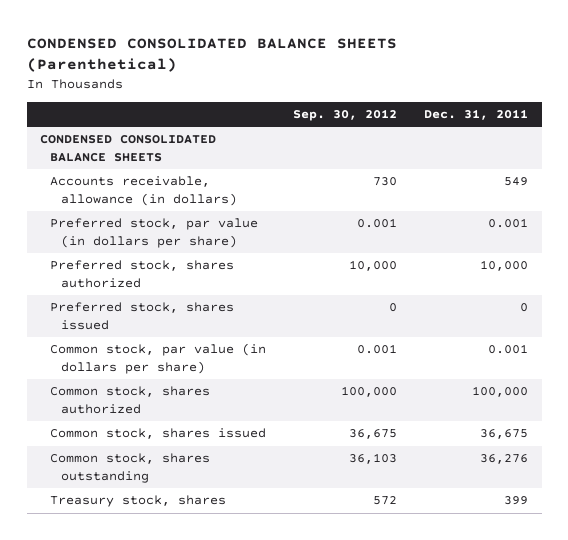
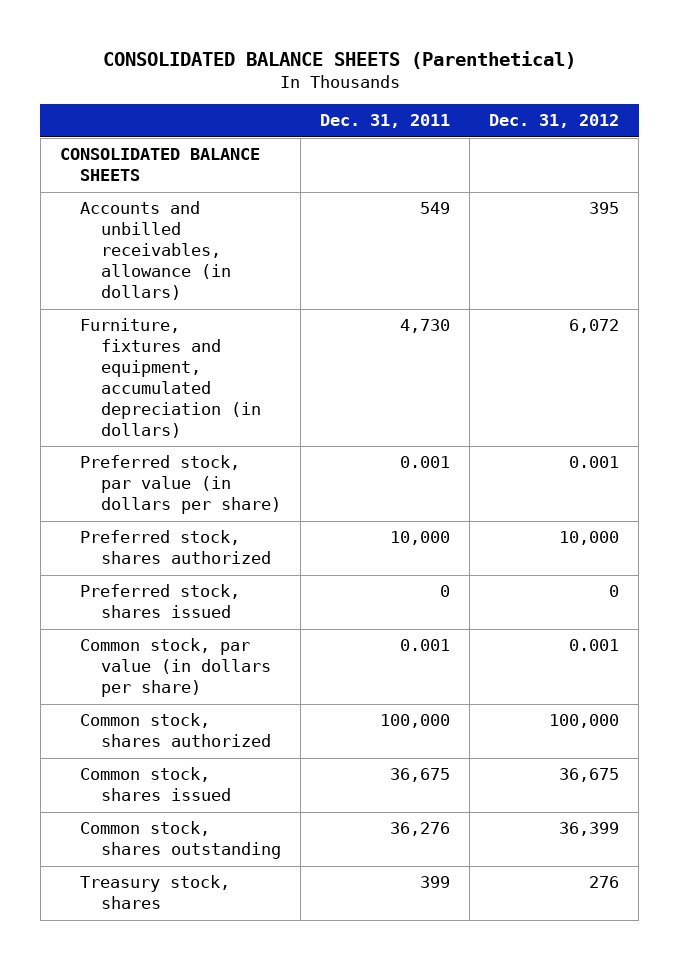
[26,37,397,73] CONDENSED CONSOLIDATED BALANCE SHEETS (Parenthetical) -> [102,50,576,69] CONSOLIDATED BALANCE SHEETS (Parenthetical)
[293,108,398,121] Sep. 30, 2012 -> none
none -> [489,114,620,129] Dec. 31, 2012
[40,135,217,162] CONDENSED CONSOLIDATED BALANCE SHEETS -> [59,148,260,182] CONSOLIDATED BALANCE SHEETS
[50,176,237,206] Accounts receivable, allowance (in dollars) -> [80,201,231,301] Accounts and unbilled receivables, allowance (in dollars)
none -> [80,318,261,438] Furniture, fixtures and equipment, accumulated depreciation (in dollars)

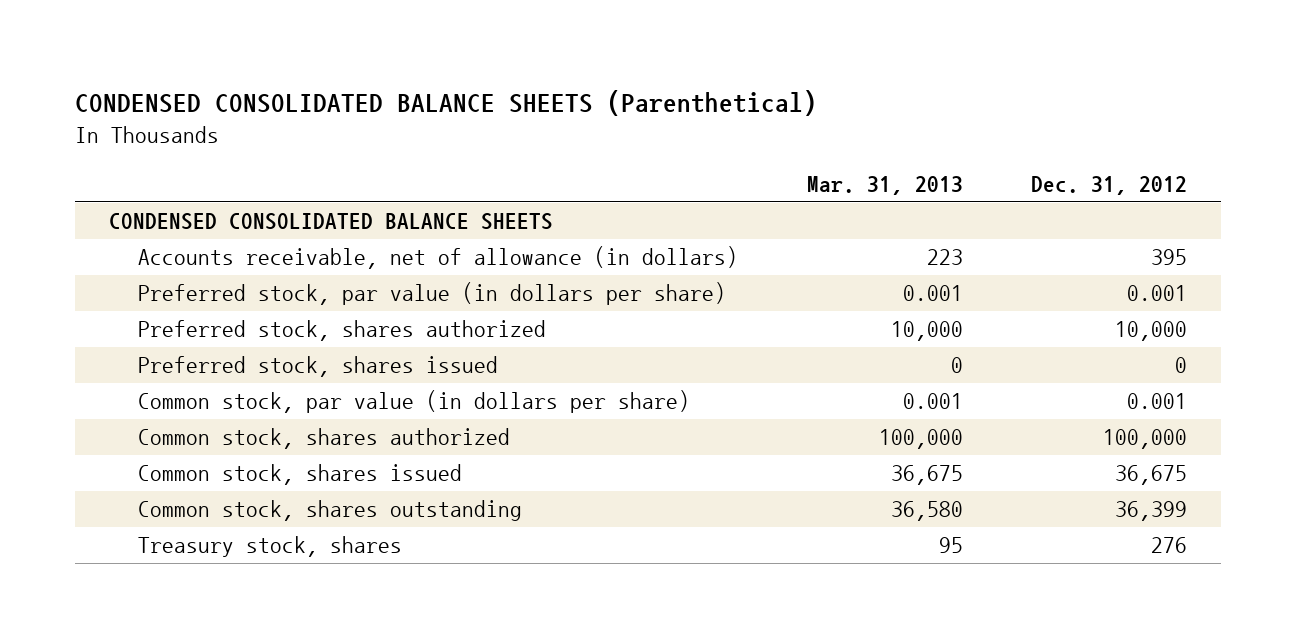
[102,50,576,69] CONSOLIDATED BALANCE SHEETS (Parenthetical) -> [74,89,817,116] CONDENSED CONSOLIDATED BALANCE SHEETS (Parenthetical)
[320,114,451,129] Dec. 31, 2011 -> none
none -> [806,176,963,196] Mar. 31, 2013
[80,318,261,438] Furniture, fixtures and equipment, accumulated depreciation (in dollars) -> none
[59,148,260,182] CONSOLIDATED BALANCE SHEETS -> [109,213,554,231] CONDENSED CONSOLIDATED BALANCE SHEETS
[80,201,231,301] Accounts and unbilled receivables, allowance (in dollars) -> [138,246,739,270] Accounts receivable, net of allowance (in dollars)

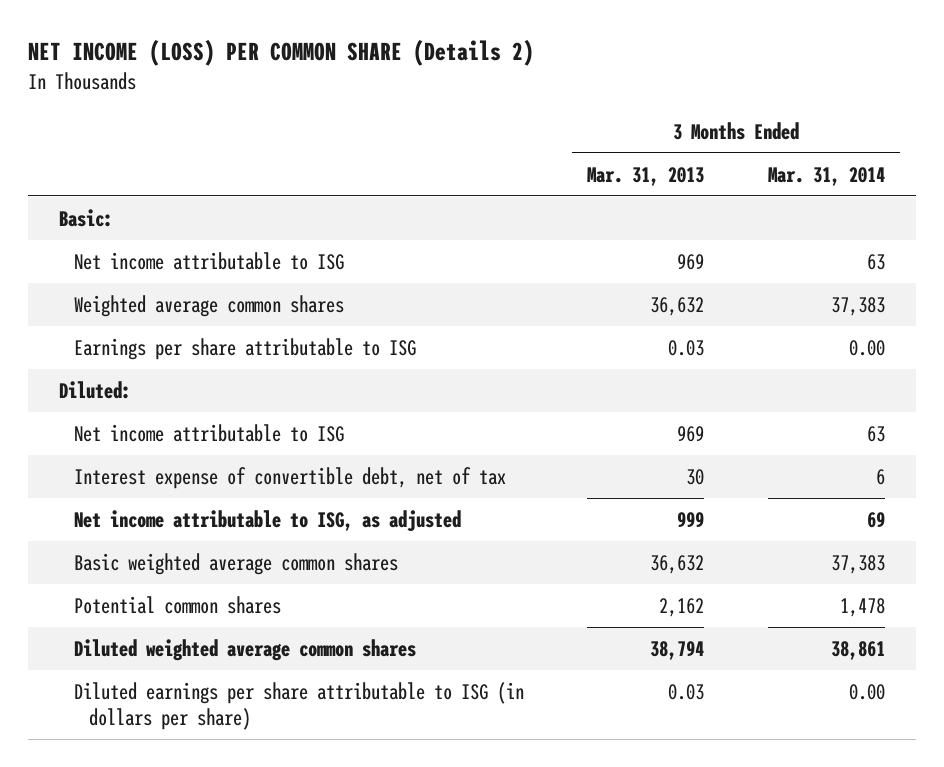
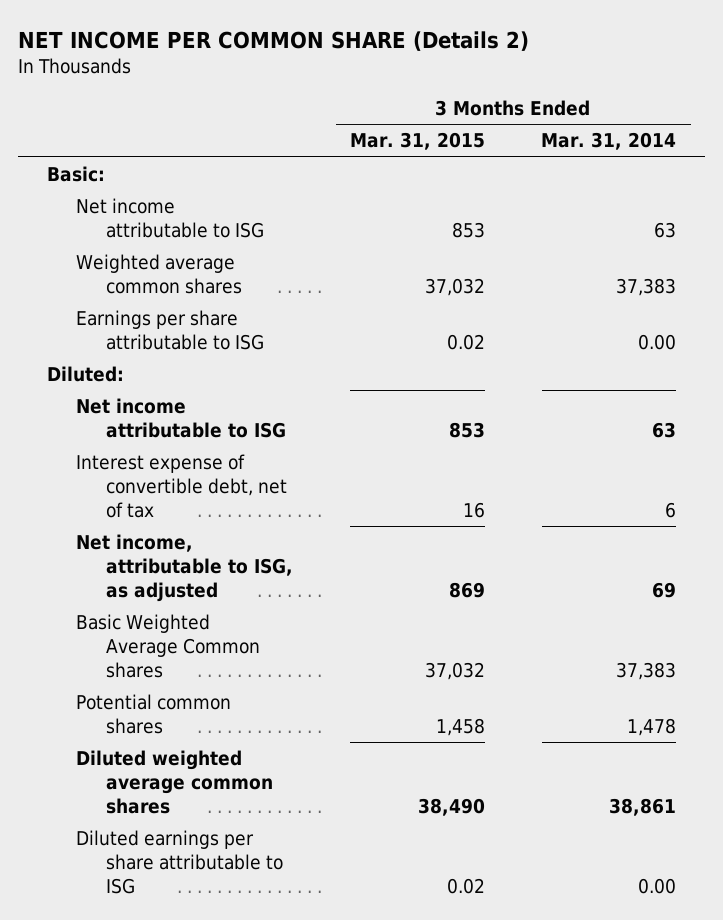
[27,39,534,67] NET INCOME (LOSS) PER COMMON SHARE (Details 2) -> [18,30,530,51] NET INCOME PER COMMON SHARE (Details 2)
[587,166,705,186] Mar. 31, 2013 -> none
none -> [349,132,485,151] Mar. 31, 2015
[74,509,462,532] Net income attributable to ISG, as adjusted -> [76,533,294,602] Net income, attributable to ISG, as adjusted
[74,552,399,575] Basic weighted average common shares -> [76,613,261,678] Basic Weighted Average Common shares
[74,681,525,731] Diluted earnings per share attributable to ISG (in dollars per share) -> [76,829,284,894] Diluted earnings per share attributable to ISG

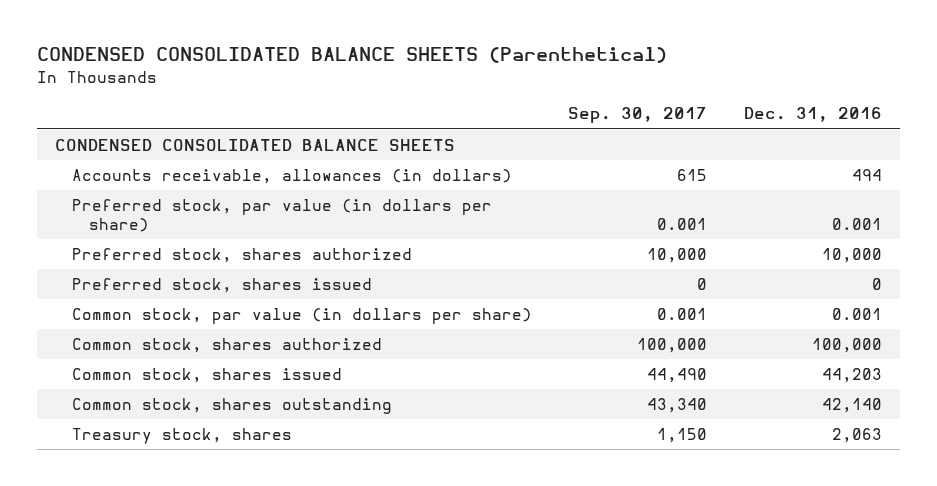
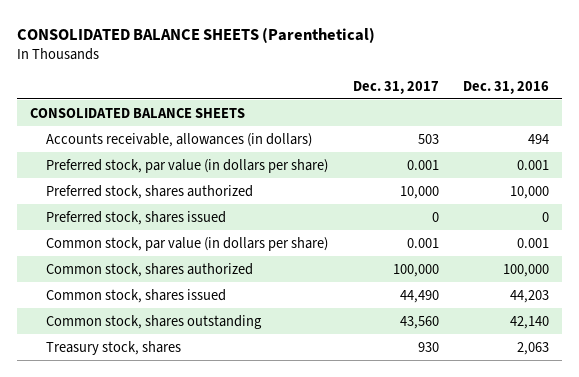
[37,47,668,64] CONDENSED CONSOLIDATED BALANCE SHEETS (Parenthetical) -> [17,26,376,43] CONSOLIDATED BALANCE SHEETS (Parenthetical)
[568,107,708,124] Sep. 30, 2017 -> none
none -> [352,80,439,94] Dec. 31, 2017
[55,139,456,152] CONDENSED CONSOLIDATED BALANCE SHEETS -> [29,107,245,118] CONSOLIDATED BALANCE SHEETS

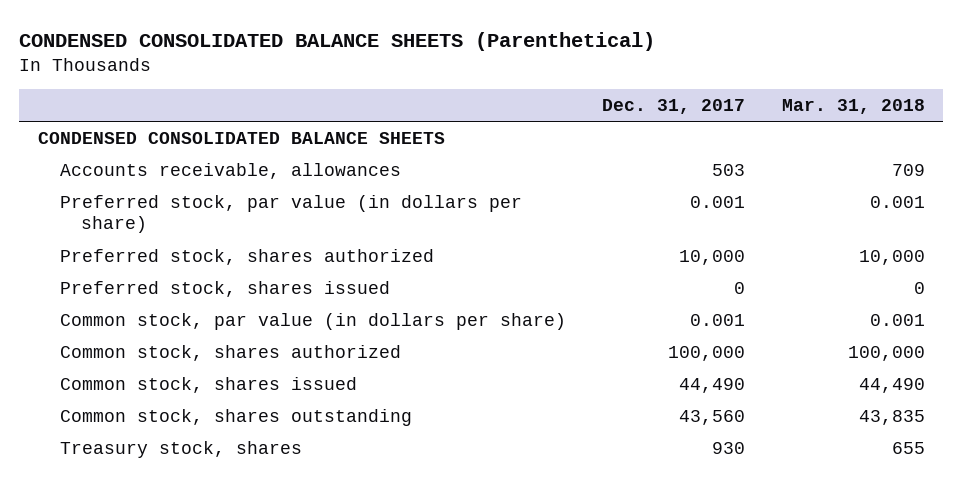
[17,26,376,43] CONSOLIDATED BALANCE SHEETS (Parenthetical) -> [19,32,656,52] CONDENSED CONSOLIDATED BALANCE SHEETS (Parenthetical)
[463,80,550,94] Dec. 31, 2016 -> none
none -> [781,98,925,114] Mar. 31, 2018
[29,107,245,118] CONSOLIDATED BALANCE SHEETS -> [37,132,445,145] CONDENSED CONSOLIDATED BALANCE SHEETS
[45,132,312,147] Accounts receivable, allowances (in dollars) -> [59,163,401,180] Accounts receivable, allowances

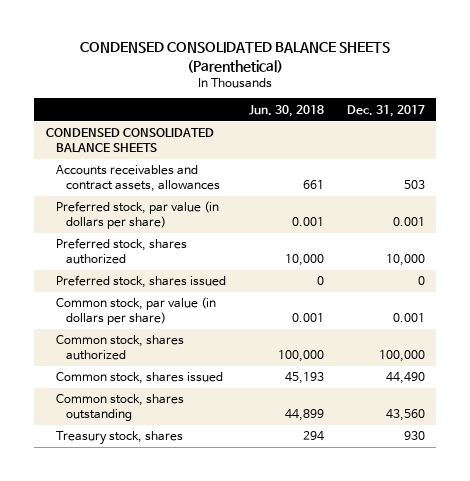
[781,98,925,114] Mar. 31, 2018 -> none
none -> [248,104,324,117] Jun. 30, 2018
[59,163,401,180] Accounts receivable, allowances -> [55,165,221,192] Accounts receivables and contract assets, allowances

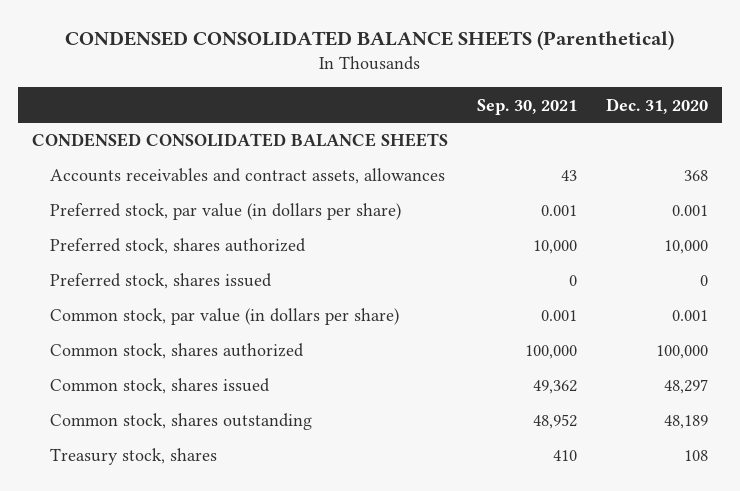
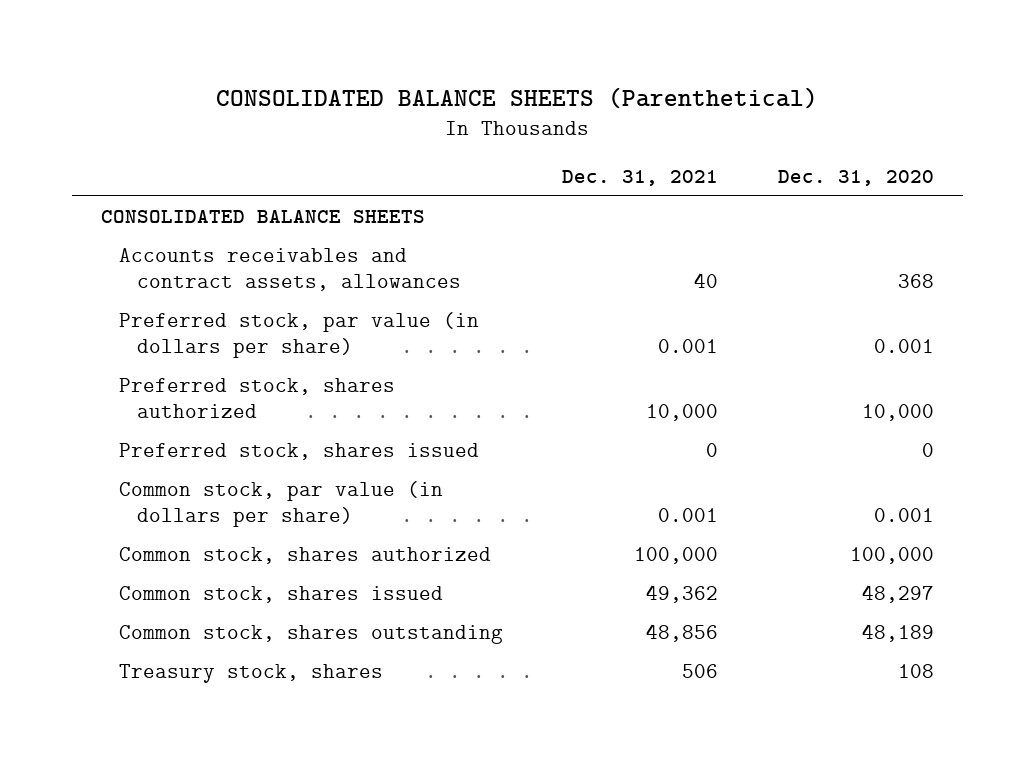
[65,30,675,51] CONDENSED CONSOLIDATED BALANCE SHEETS (Parenthetical) -> [216,86,819,109] CONSOLIDATED BALANCE SHEETS (Parenthetical)
[477,98,578,115] Sep. 30, 2021 -> none
none -> [562,170,719,187] Dec. 31, 2021
[32,133,449,148] CONDENSED CONSOLIDATED BALANCE SHEETS -> [101,209,426,223] CONSOLIDATED BALANCE SHEETS

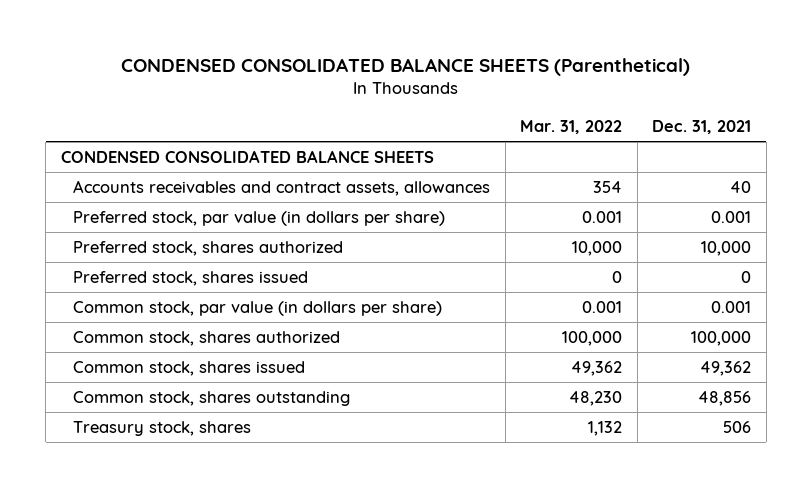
[216,86,819,109] CONSOLIDATED BALANCE SHEETS (Parenthetical) -> [121,57,691,76] CONDENSED CONSOLIDATED BALANCE SHEETS (Parenthetical)
[777,170,934,187] Dec. 31, 2020 -> none
none -> [520,120,623,135] Mar. 31, 2022
[101,209,426,223] CONSOLIDATED BALANCE SHEETS -> [60,150,434,164] CONDENSED CONSOLIDATED BALANCE SHEETS

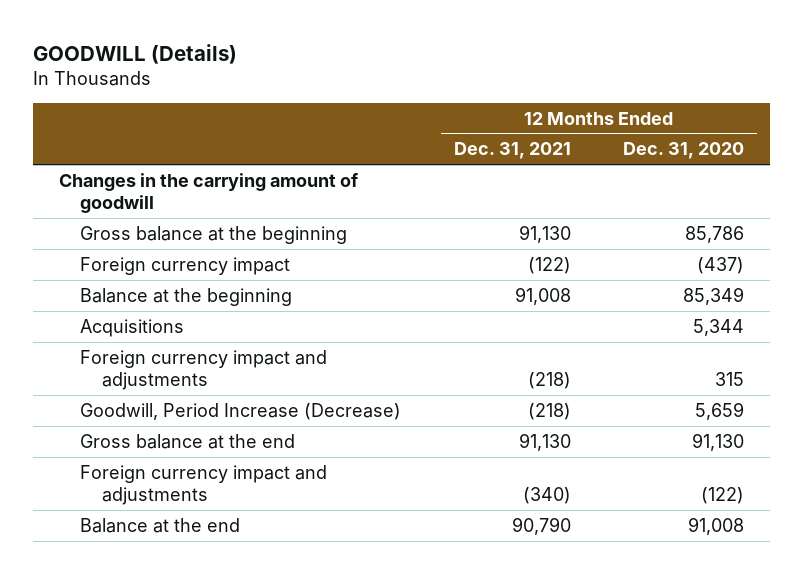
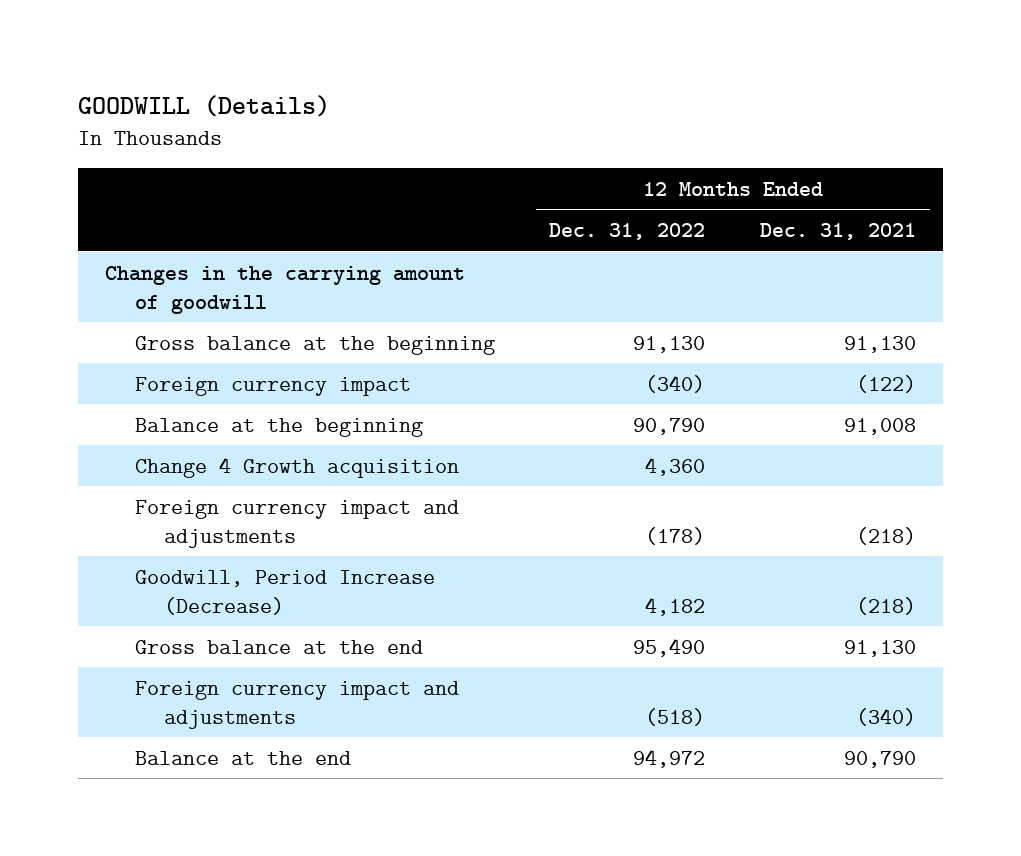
[622,142,744,160] Dec. 31, 2020 -> none
none -> [549,222,706,240] Dec. 31, 2022
[80,318,185,337] Acquisitions -> [134,456,459,478] Change 4 Growth acquisition

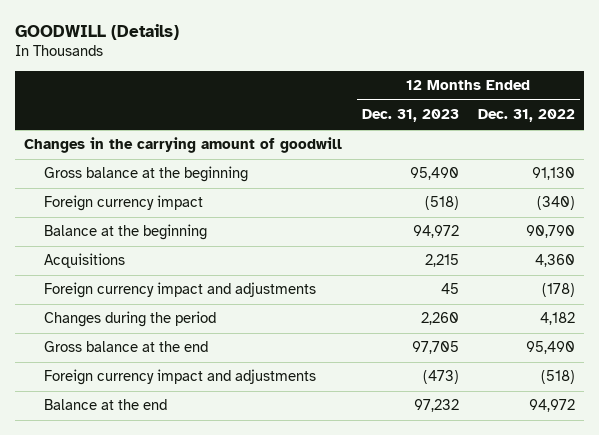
[760,222,917,240] Dec. 31, 2021 -> none
none -> [361,109,459,123] Dec. 31, 2023
[134,456,459,478] Change 4 Growth acquisition -> [44,253,126,269] Acquisitions
[134,569,435,615] Goodwill, Period Increase (Decrease) -> [44,311,217,328] Changes during the period

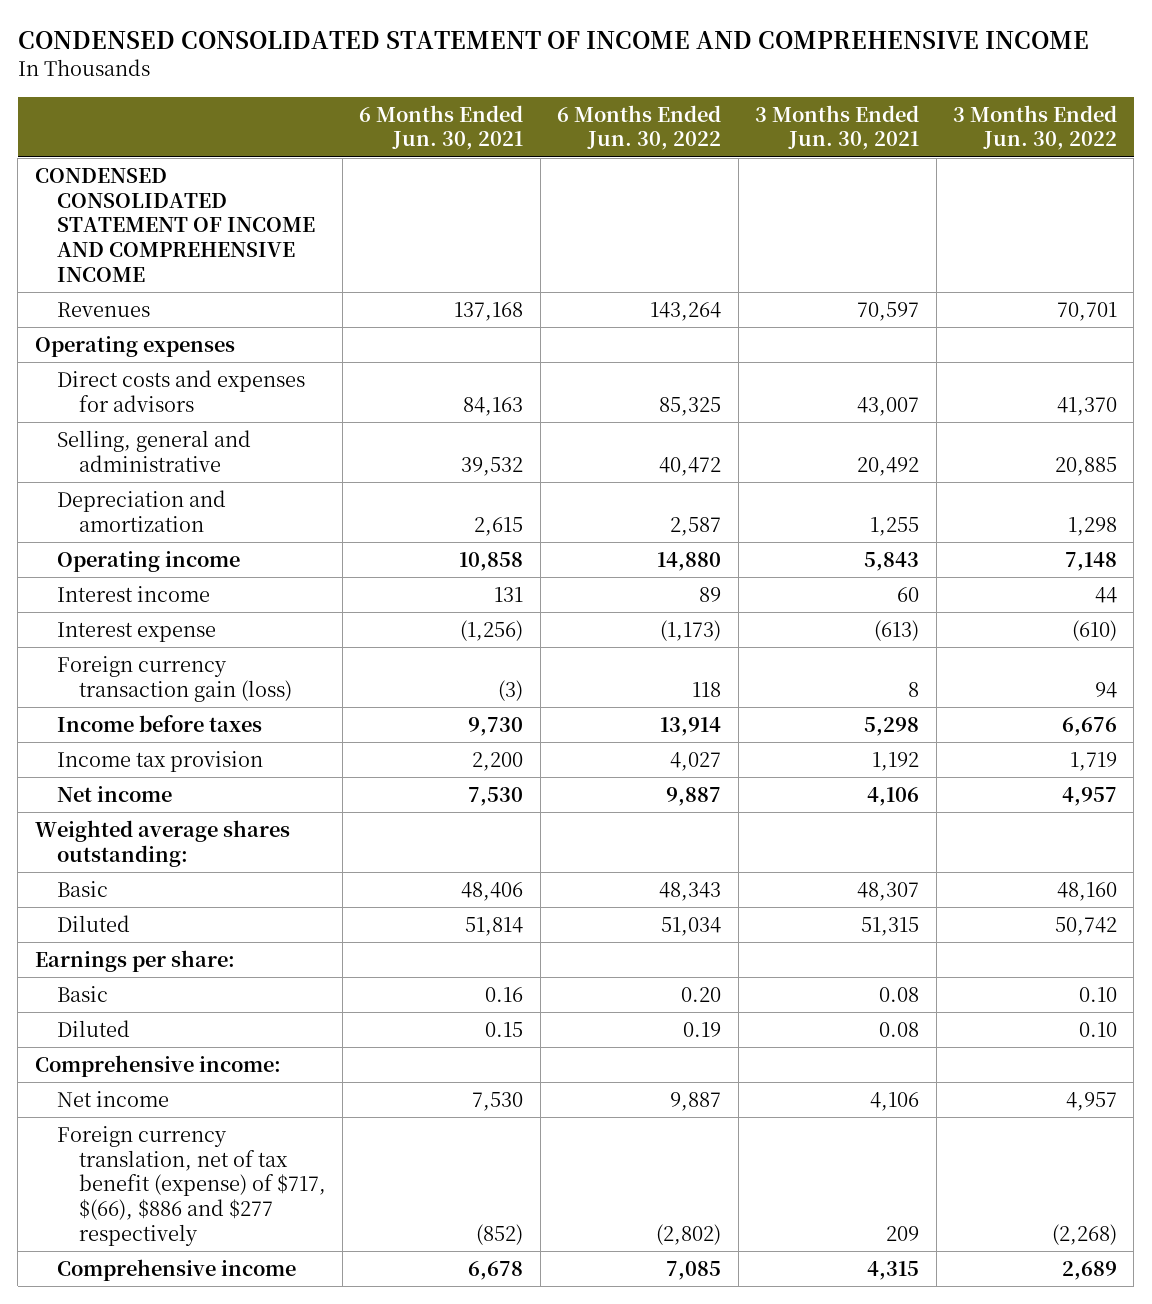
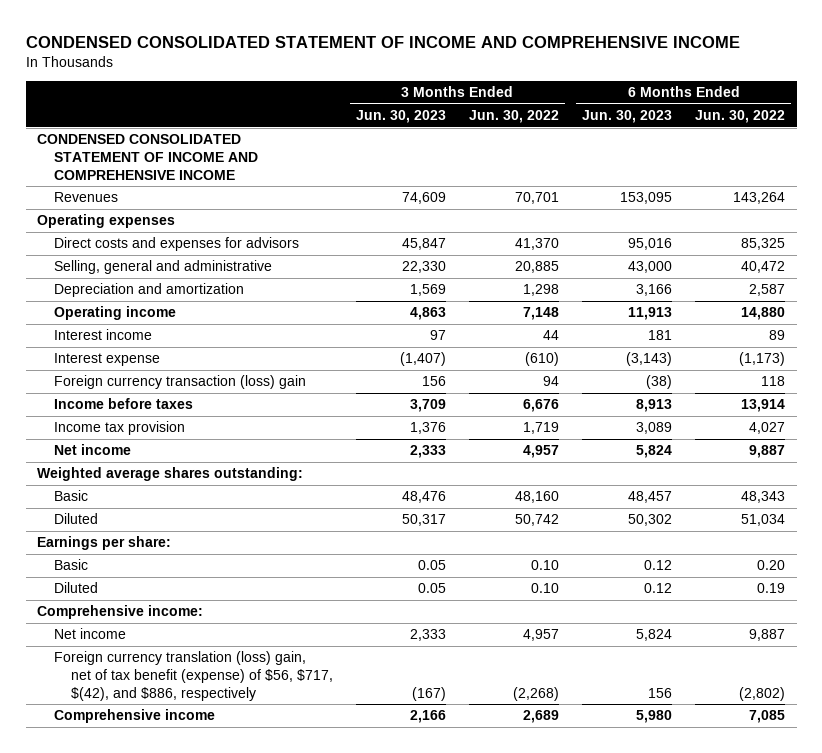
[359,104,524,151] 6 Months Ended Jun. 30, 2021 -> none
[755,104,920,151] 3 Months Ended Jun. 30, 2021 -> none
none -> [355,110,446,124] Jun. 30, 2023
none -> [582,110,673,124] Jun. 30, 2023
[56,656,292,702] Foreign currency transaction gain (loss) -> [53,375,306,390] Foreign currency transaction (loss) gain
[56,1126,326,1246] Foreign currency translation, net of tax benefit (expense) of $717, $(66), $886 and $277 respectively -> [53,651,333,701] Foreign currency translation (loss) gain, net of tax benefit (expense) of $56, $717, $(42), and $886, respectively

